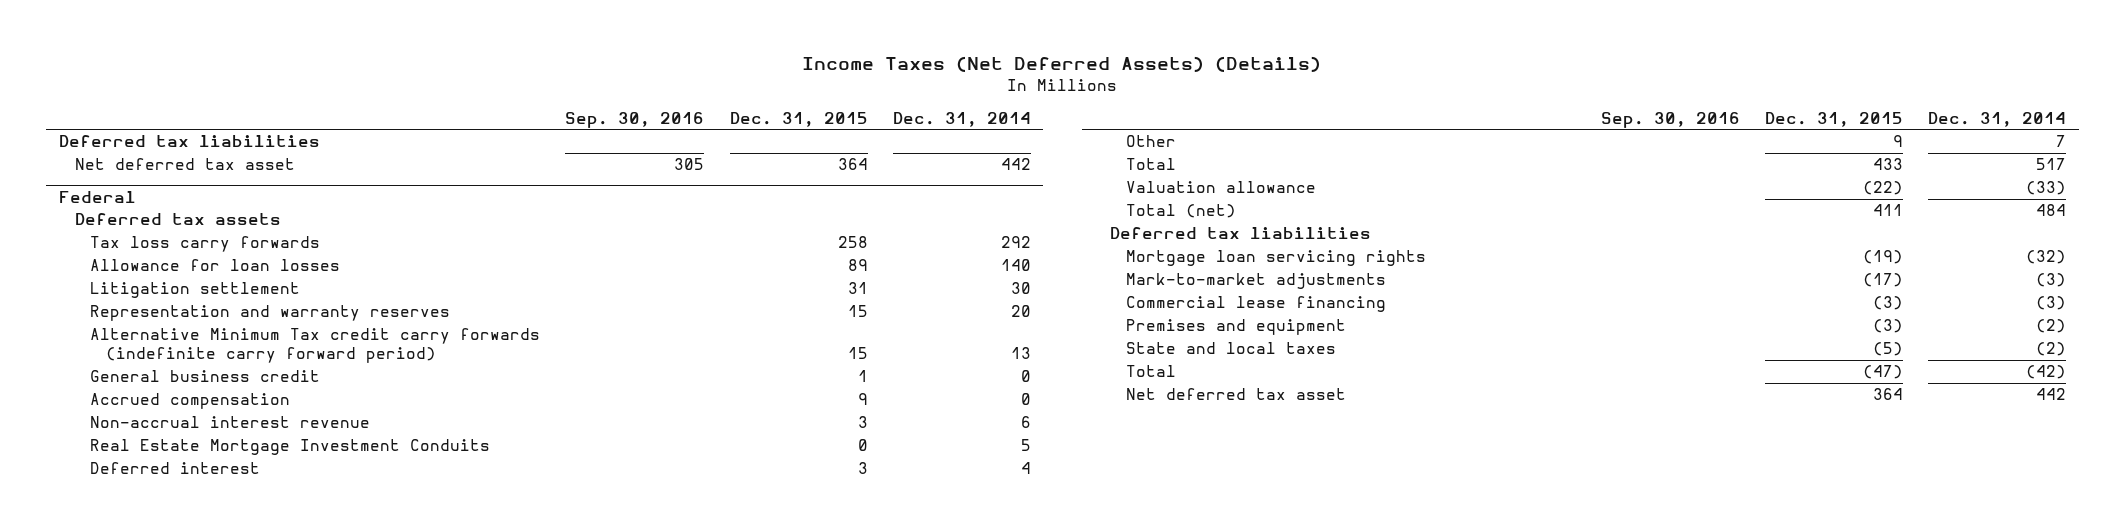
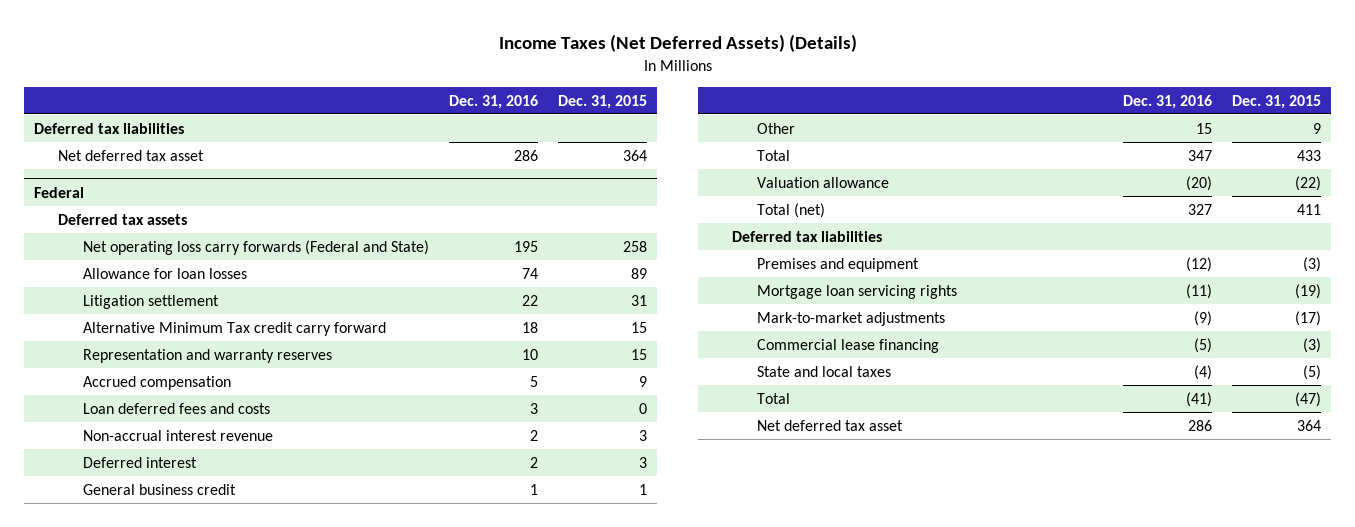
[565,111,705,128] Sep. 30, 2016 -> none
[892,111,1031,127] Dec. 31, 2014 -> none
none -> [448,94,538,109] Dec. 31, 2016
[90,236,321,253] Tax loss carry forwards -> [82,239,429,255] Net operating loss carry forwards (Federal and State)
none -> [82,321,386,336] Alternative Minimum Tax credit carry forward
[90,328,541,364] Alternative Minimum Tax credit carry forwards (indefinite carry forward period) -> none
none -> [82,402,270,414] Loan deferred fees and costs
[90,439,491,456] Real Estate Mortgage Investment Conduits -> none
[90,370,321,383] General business credit -> [82,483,236,495] General business credit
[1125,319,1346,336] Premises and equipment -> [756,257,919,272] Premises and equipment

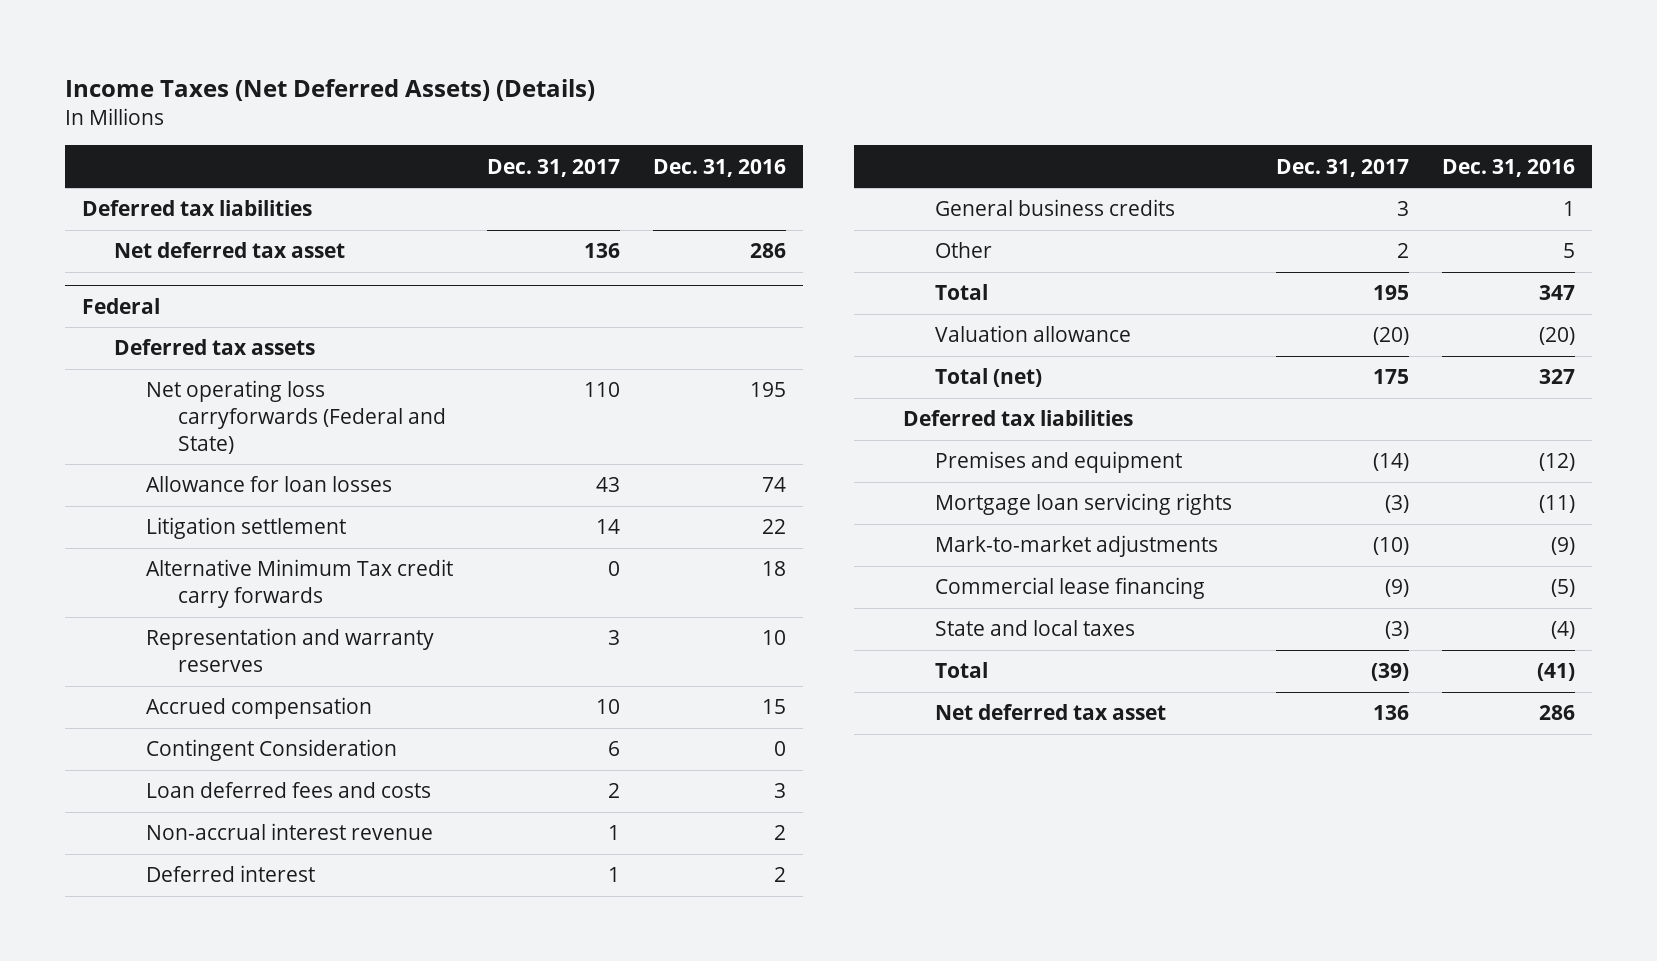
[558,94,648,109] Dec. 31, 2015 -> none
none -> [486,158,620,177] Dec. 31, 2017
[82,239,429,255] Net operating loss carry forwards (Federal and State) -> [146,380,447,454] Net operating loss carryforwards (Federal and State)
[82,321,386,336] Alternative Minimum Tax credit carry forward -> [146,559,454,608] Alternative Minimum Tax credit carry forwards
[529,375,538,387] 5 -> [762,699,787,715] 15
none -> [146,739,398,762] Contingent Consideration
[82,483,236,495] General business credit -> [935,199,1176,217] General business credits
[1195,122,1212,134] 15 -> [1563,243,1576,259] 5

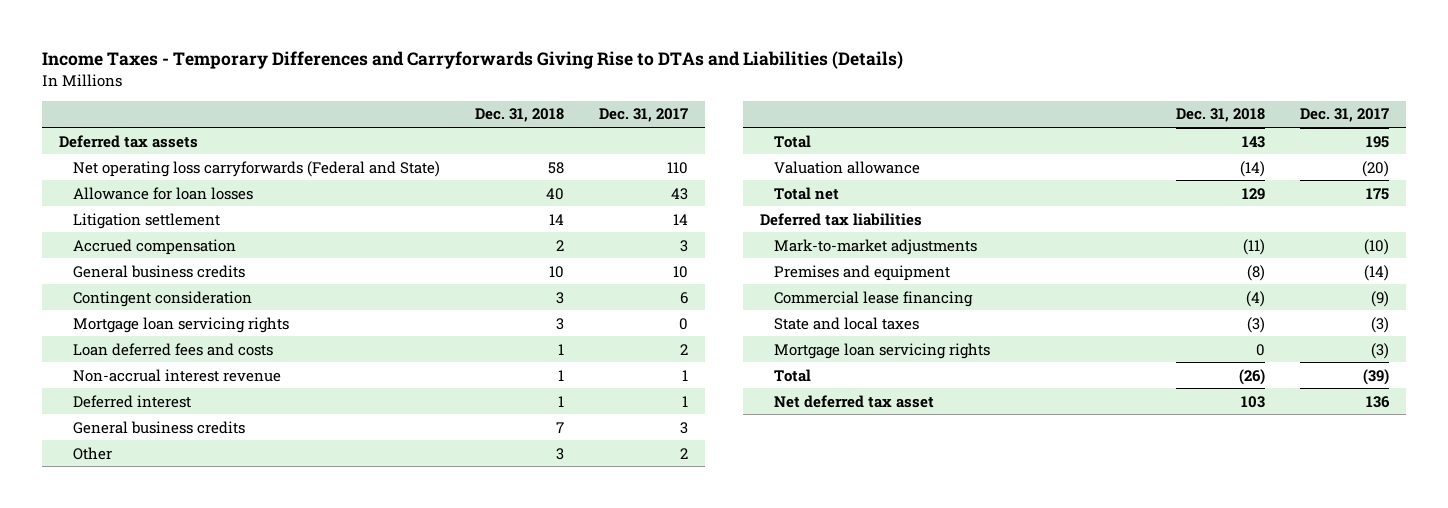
[65,79,596,102] Income Taxes (Net Deferred Assets) (Details) -> [41,51,903,70] Income Taxes - Temporary Differences and Carryforwards Giving Rise to DTAs and Liabilities (Details)
[653,158,787,177] Dec. 31, 2016 -> none
none -> [474,108,564,123] Dec. 31, 2018
[82,200,313,217] Deferred tax liabilities -> none
[114,242,346,259] Net deferred tax asset -> none
[82,297,161,314] Federal -> none
[146,559,454,608] Alternative Minimum Tax credit carry forwards -> none
[146,628,435,672] Representation and warranty reserves -> [73,238,237,255] Accrued compensation
[146,697,373,720] Accrued compensation -> [73,264,246,278] General business credits
[146,739,398,762] Contingent Consideration -> [73,290,253,307] Contingent consideration
none -> [73,316,290,333] Mortgage loan servicing rights
[935,368,1043,388] Total (net) -> [773,186,839,200] Total net
[935,451,1183,474] Premises and equipment -> none
[935,493,1233,516] Mortgage loan servicing rights -> none
none -> [773,264,950,281] Premises and equipment
none -> [773,342,990,359] Mortgage loan servicing rights

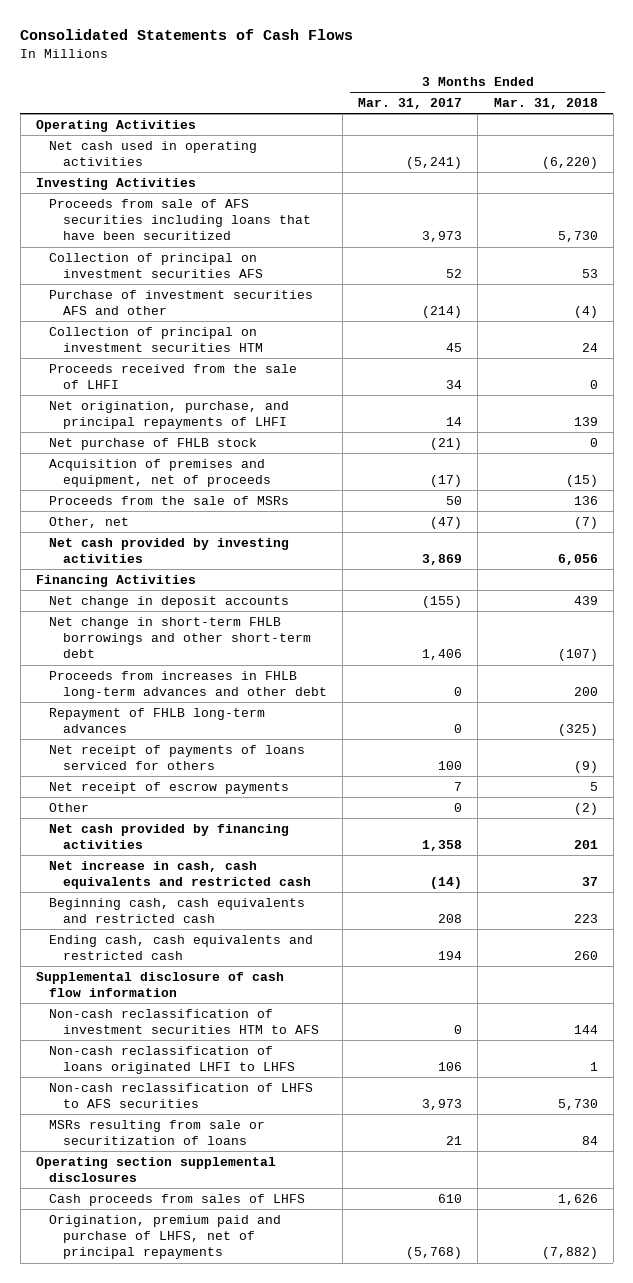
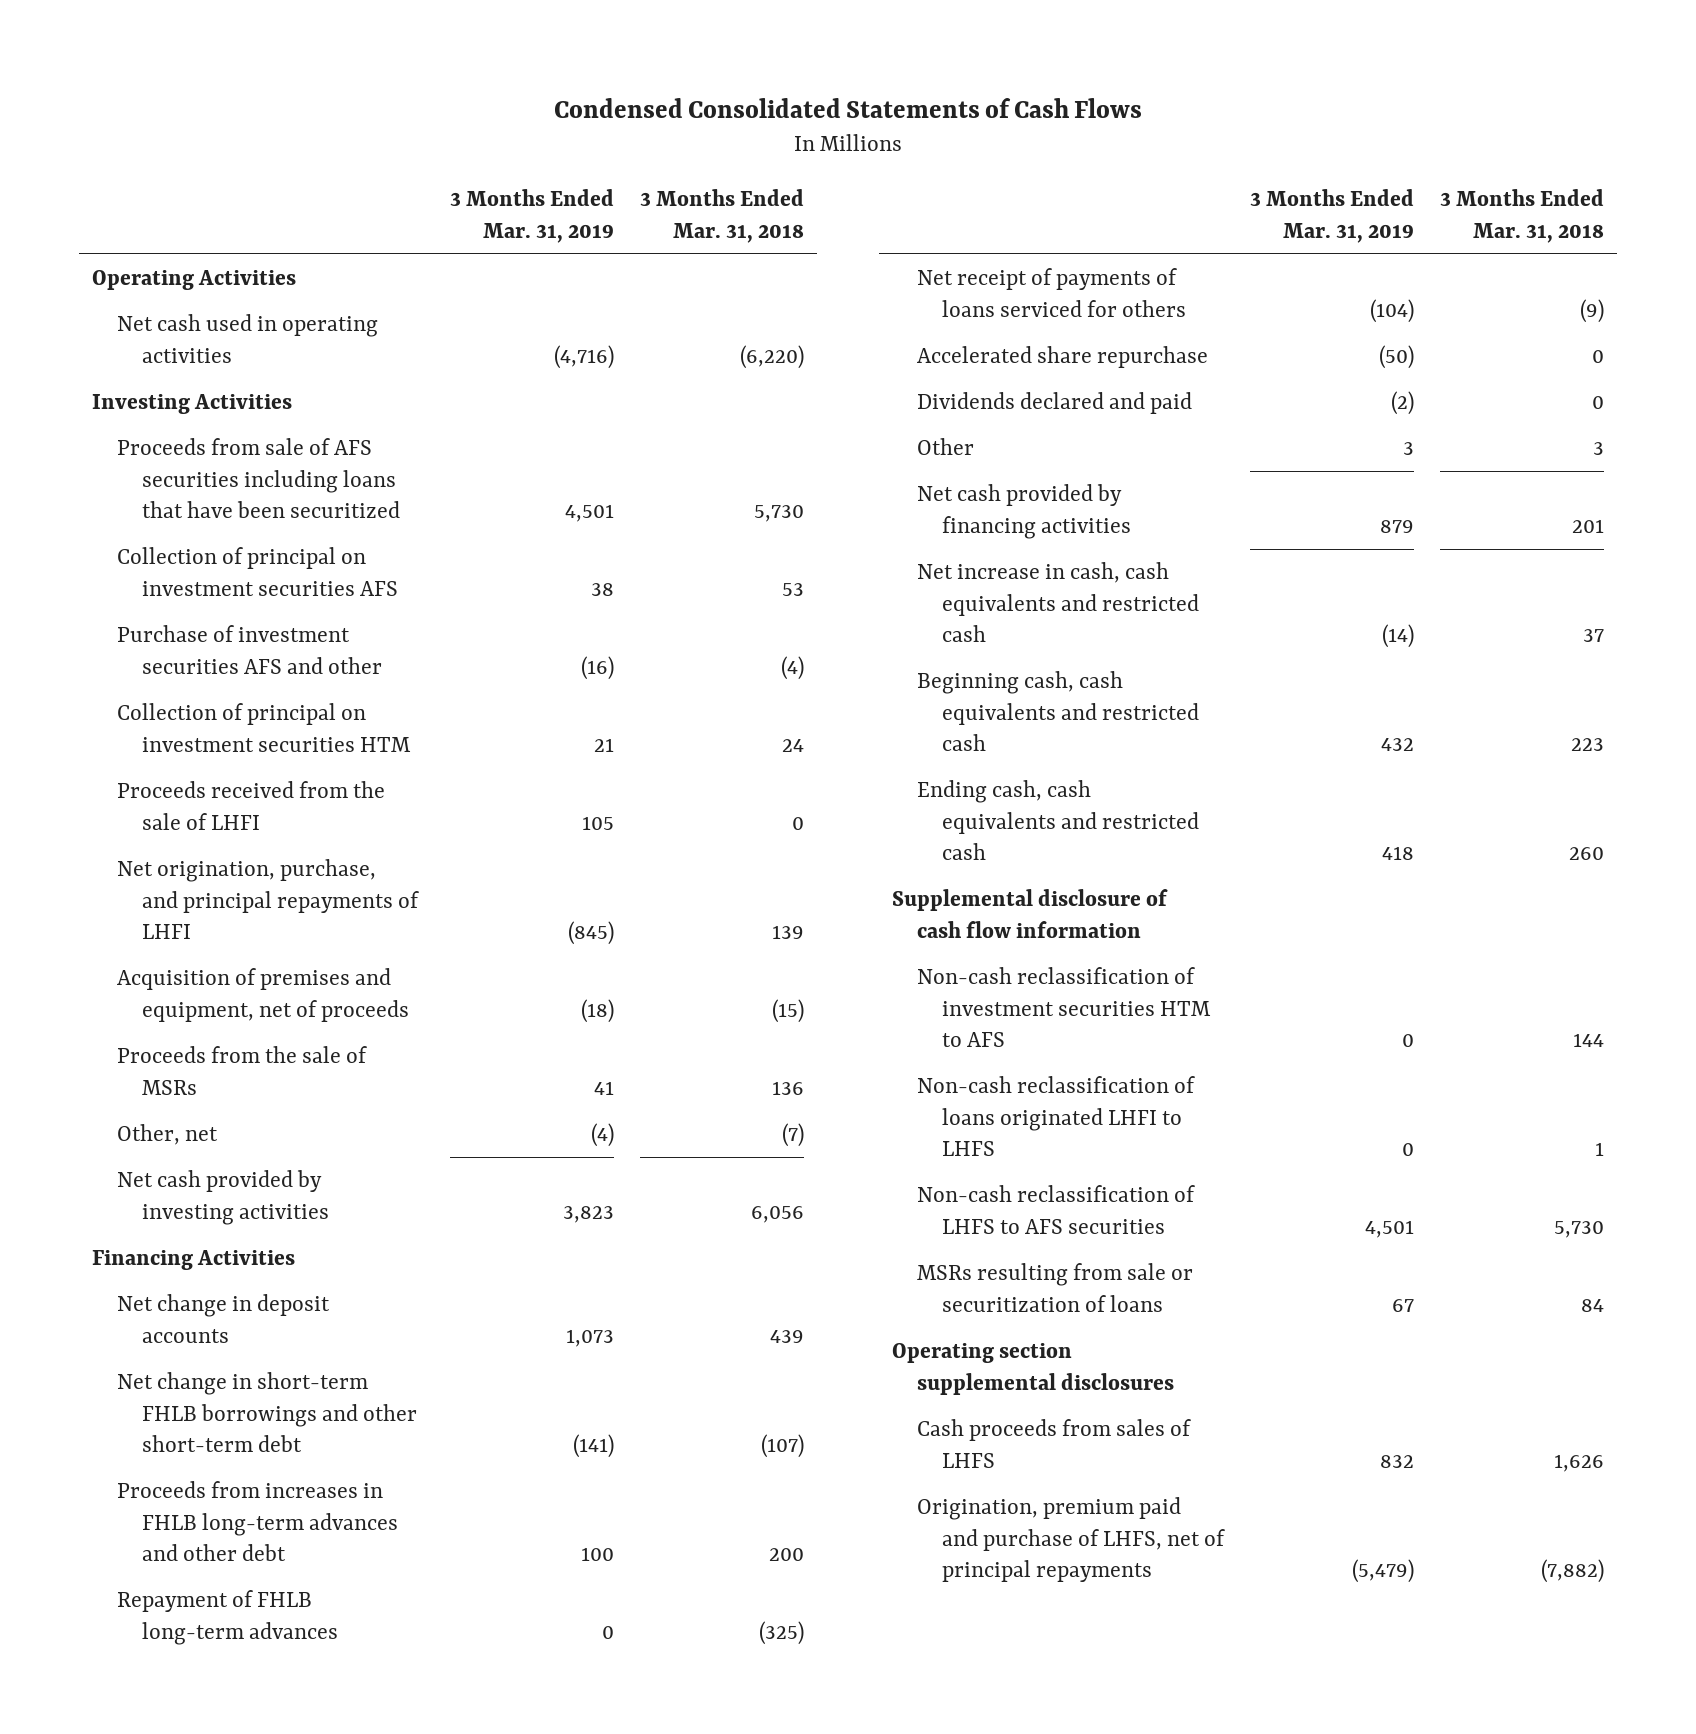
[20,29,354,41] Consolidated Statements of Cash Flows -> [553,97,1142,118] Condensed Consolidated Statements of Cash Flows
[358,98,463,110] Mar. 31, 2017 -> none
none -> [449,189,614,243] 3 Months Ended Mar. 31, 2019
[49,437,258,450] Net purchase of FHLB stock -> none
[49,781,290,794] Net receipt of escrow payments -> none
none -> [916,346,1208,369] Accelerated share repurchase
none -> [916,392,1192,415] Dividends declared and paid
[573,802,598,815] (2) -> [1592,442,1604,456] 3

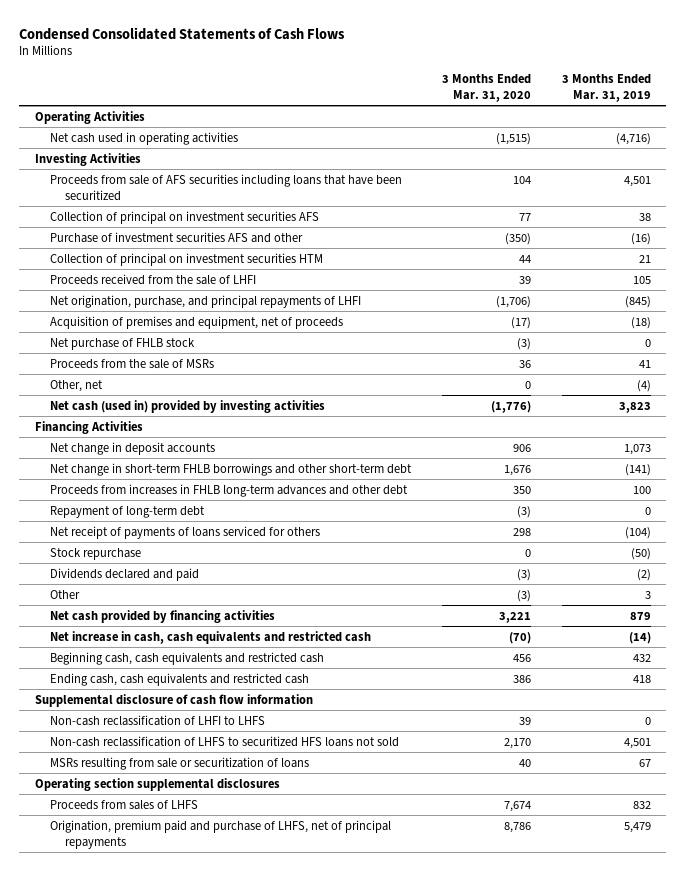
[639,189,804,243] 3 Months Ended Mar. 31, 2018 -> none
none -> [441,73,531,102] 3 Months Ended Mar. 31, 2020
none -> [49,337,195,350] Net purchase of FHLB stock
[116,1170,329,1225] Net cash provided by investing activities -> [49,399,325,413] Net cash (used in) provided by investing activities
[116,1590,338,1645] Repayment of FHLB long-term advances -> [49,505,205,518] Repayment of long-term debt
[916,346,1208,369] Accelerated share repurchase -> [49,547,141,560] Stock repurchase
[916,967,1211,1048] Non-cash reclassification of investment securities HTM to AFS -> none
[916,1076,1195,1157] Non-cash reclassification of loans originated LHFI to LHFS -> [49,714,265,726] Non-cash reclassification of LHFI to LHFS
[916,1185,1195,1234] Non-cash reclassification of LHFS to AFS securities -> [49,735,399,747] Non-cash reclassification of LHFS to securitized HFS loans not sold
[916,1419,1191,1468] Cash proceeds from sales of LHFS -> [49,799,198,810] Proceeds from sales of LHFS
[1351,1559,1414,1584] (5,479) -> [623,821,651,833] 5,479

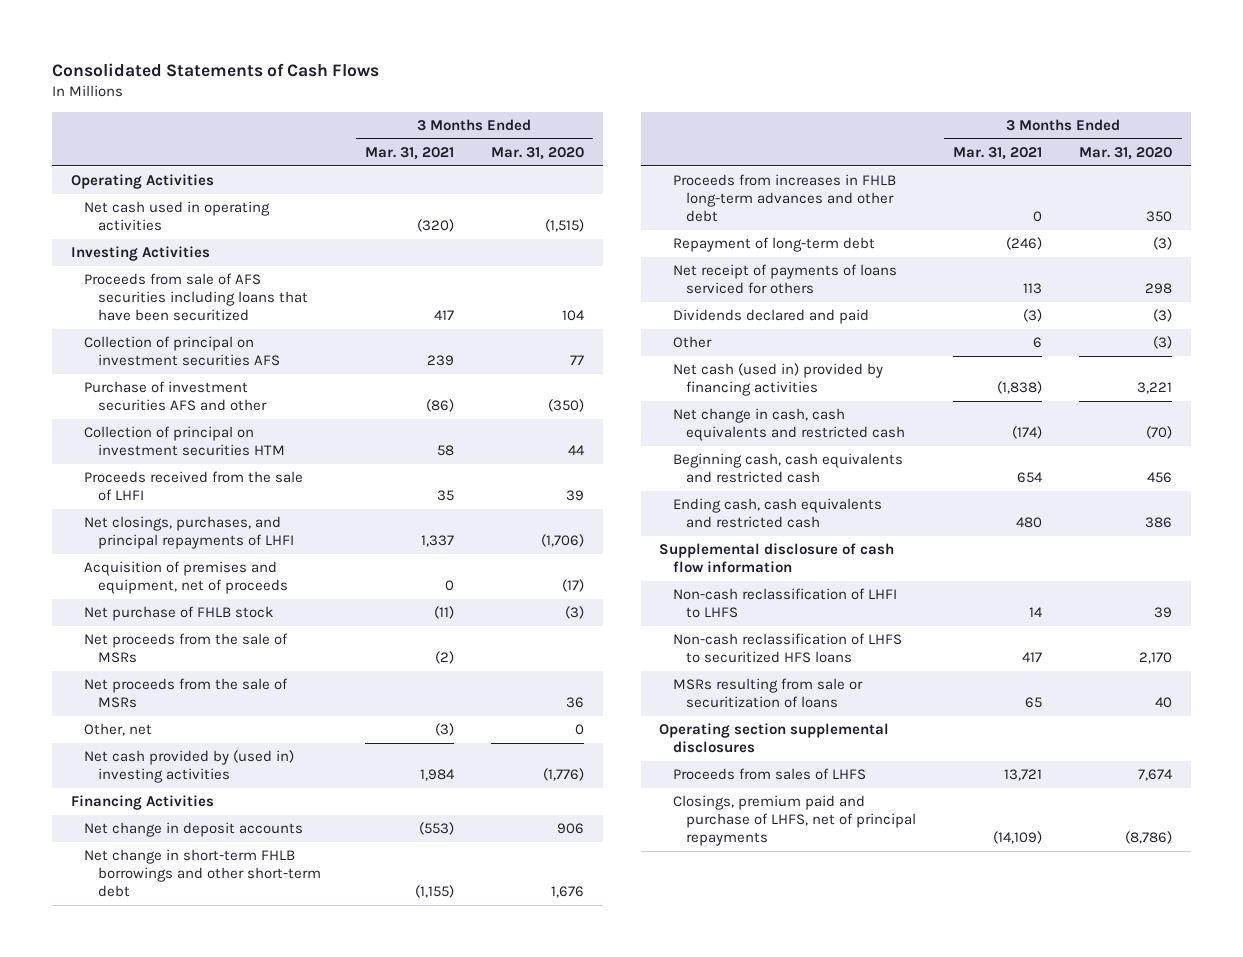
[19,26,346,40] Condensed Consolidated Statements of Cash Flows -> [52,62,380,77] Consolidated Statements of Cash Flows
[561,73,651,102] 3 Months Ended Mar. 31, 2019 -> none
none -> [364,147,454,161] Mar. 31, 2021
[49,294,361,308] Net origination, purchase, and principal repayments of LHFI -> [84,516,294,550] Net closings, purchases, and principal repayments of LHFI
none -> [84,633,289,664] Net proceeds from the sale of MSRs
[49,358,214,369] Proceeds from the sale of MSRs -> [84,678,289,709] Net proceeds from the sale of MSRs
[49,399,325,413] Net cash (used in) provided by investing activities -> [84,750,295,784] Net cash provided by (used in) investing activities
[49,547,141,560] Stock repurchase -> none
[49,609,275,623] Net cash provided by financing activities -> [672,363,883,397] Net cash (used in) provided by financing activities
[49,630,371,644] Net increase in cash, cash equivalents and restricted cash -> [672,408,906,442] Net change in cash, cash equivalents and restricted cash
[49,735,399,747] Non-cash reclassification of LHFS to securitized HFS loans not sold -> [672,633,902,664] Non-cash reclassification of LHFS to securitized HFS loans
[49,819,391,849] Origination, premium paid and purchase of LHFS, net of principal repayments -> [672,795,917,846] Closings, premium paid and purchase of LHFS, net of principal repayments
[503,821,531,833] 8,786 -> [1125,830,1173,844] (8,786)

